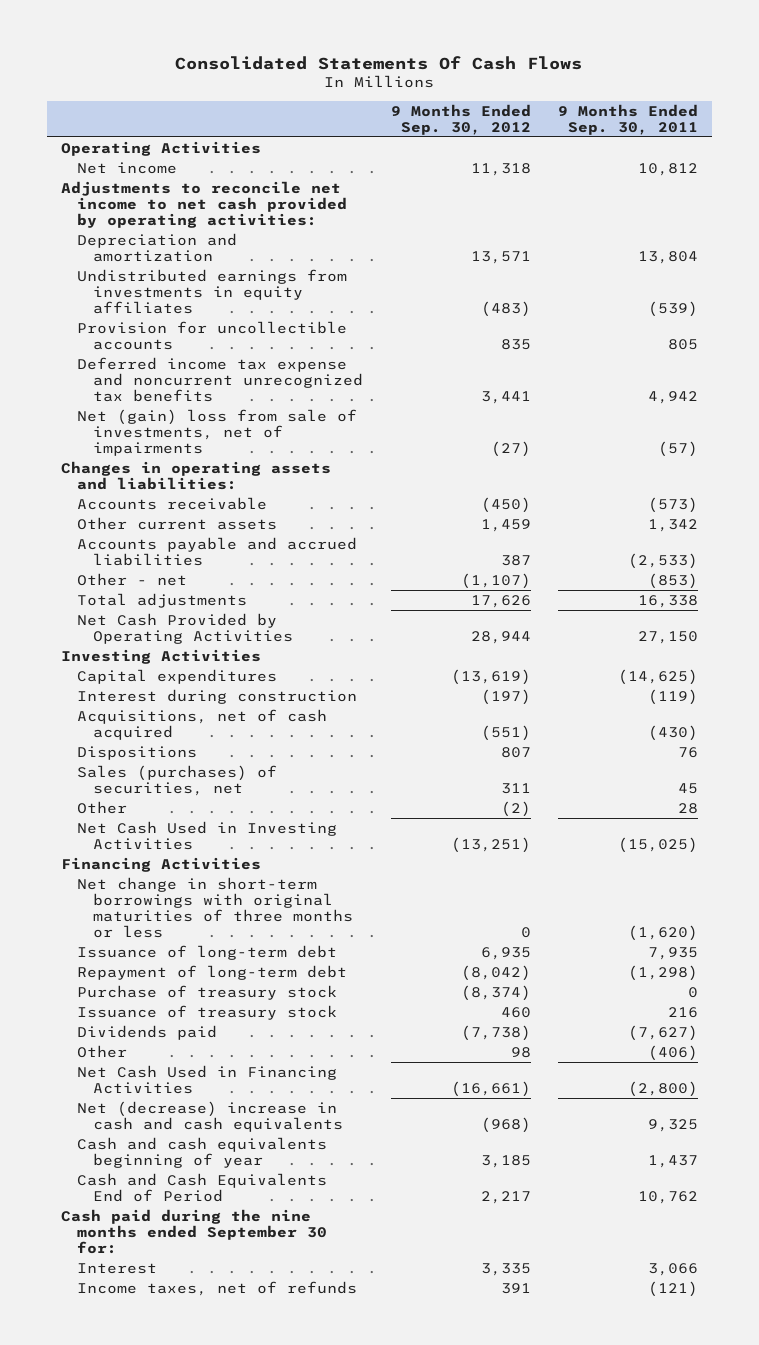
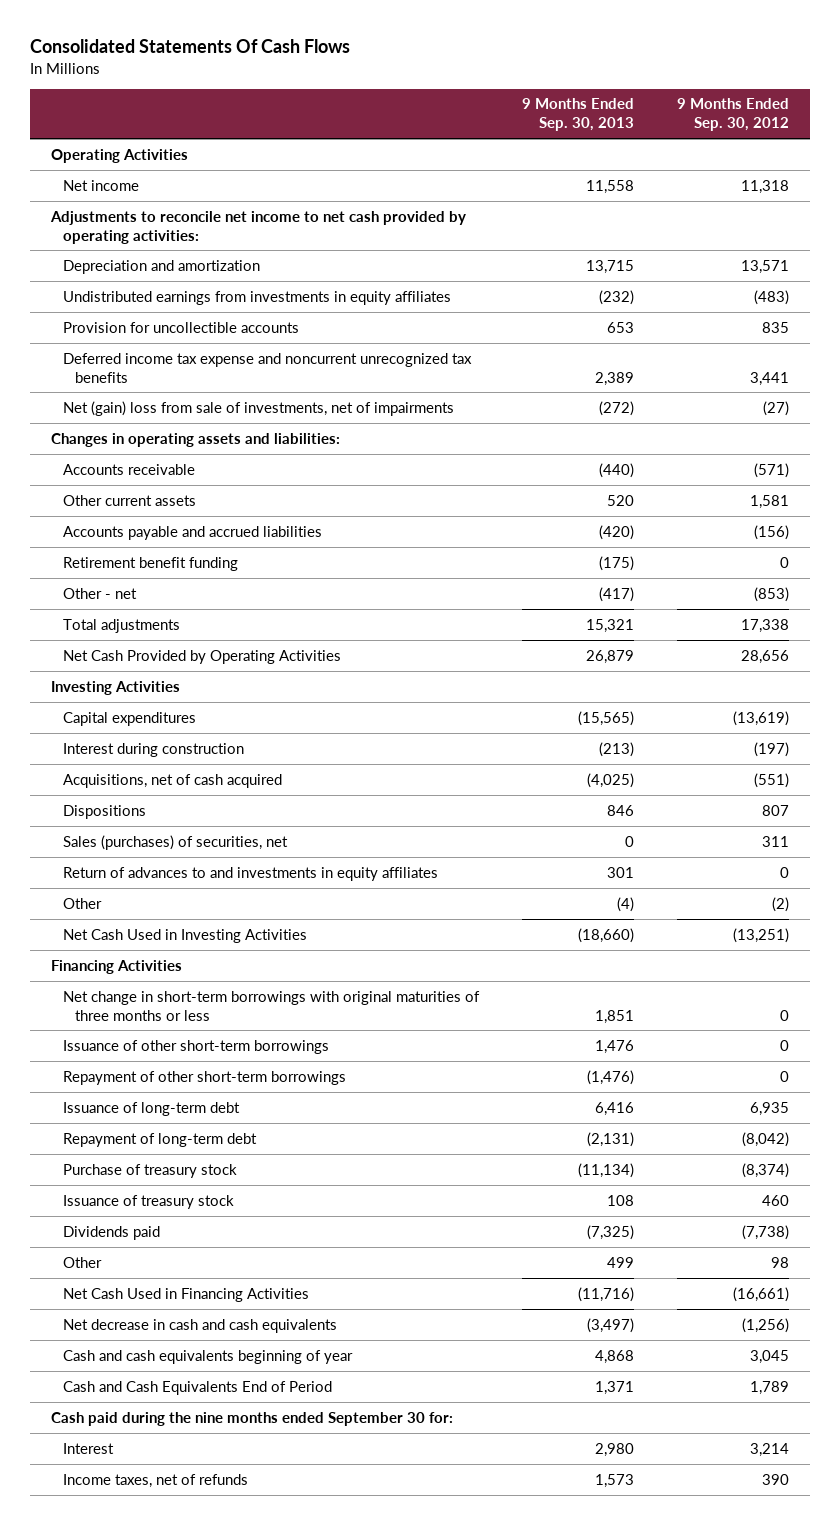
[557,103,698,135] 9 Months Ended Sep. 30, 2011 -> none
none -> [521,98,634,132] 9 Months Ended Sep. 30, 2013
[480,496,531,513] (450) -> [753,462,789,478] (571)
[480,518,531,532] 1,459 -> [749,494,789,509] 1,581
[500,554,531,566] 387 -> [753,524,789,540] (156)
none -> [63,556,239,571] Retirement benefit funding
[460,572,531,589] (1,107) -> [753,586,789,602] (853)
[470,594,531,608] 17,626 -> [740,618,789,633] 17,338
[470,630,531,644] 28,944 -> [740,649,789,664] 28,656
none -> [63,866,439,881] Return of advances to and investments in equity affiliates
none -> [63,1039,330,1054] Issuance of other short-term borrowings
none -> [63,1070,347,1085] Repayment of other short-term borrowings
[76,1100,344,1132] Net (decrease) increase in cash and cash equivalents -> [63,1318,338,1333] Net decrease in cash and cash equivalents
[480,1116,531,1133] (968) -> [741,1317,789,1333] (1,256)
[480,1154,531,1168] 3,185 -> [749,1349,789,1364] 3,045
[480,1190,531,1204] 2,217 -> [749,1380,789,1395] 1,789
[480,1262,531,1276] 3,335 -> [749,1442,789,1457] 3,214
[500,1282,531,1294] 391 -> [761,1473,789,1485] 390

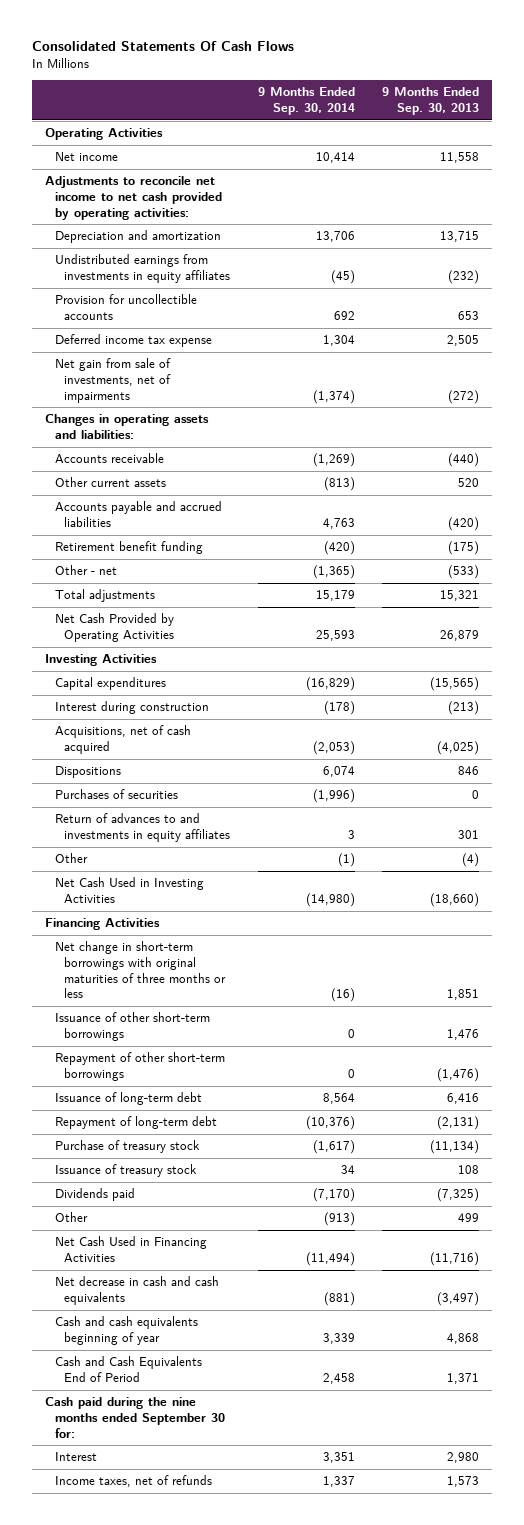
[676,98,789,132] 9 Months Ended Sep. 30, 2012 -> none
none -> [257,87,355,115] 9 Months Ended Sep. 30, 2014
[63,352,473,383] Deferred income tax expense and noncurrent unrecognized tax benefits -> [54,334,212,348] Deferred income tax expense
[594,371,634,386] 2,389 -> [446,335,479,347] 2,505
[63,400,455,416] Net (gain) loss from sale of investments, net of impairments -> [54,358,172,403] Net gain from sale of investments, net of impairments
[598,586,634,602] (417) -> [447,565,479,580] (533)
[63,834,289,850] Sales (purchases) of securities, net -> [54,789,178,800] Purchases of securities

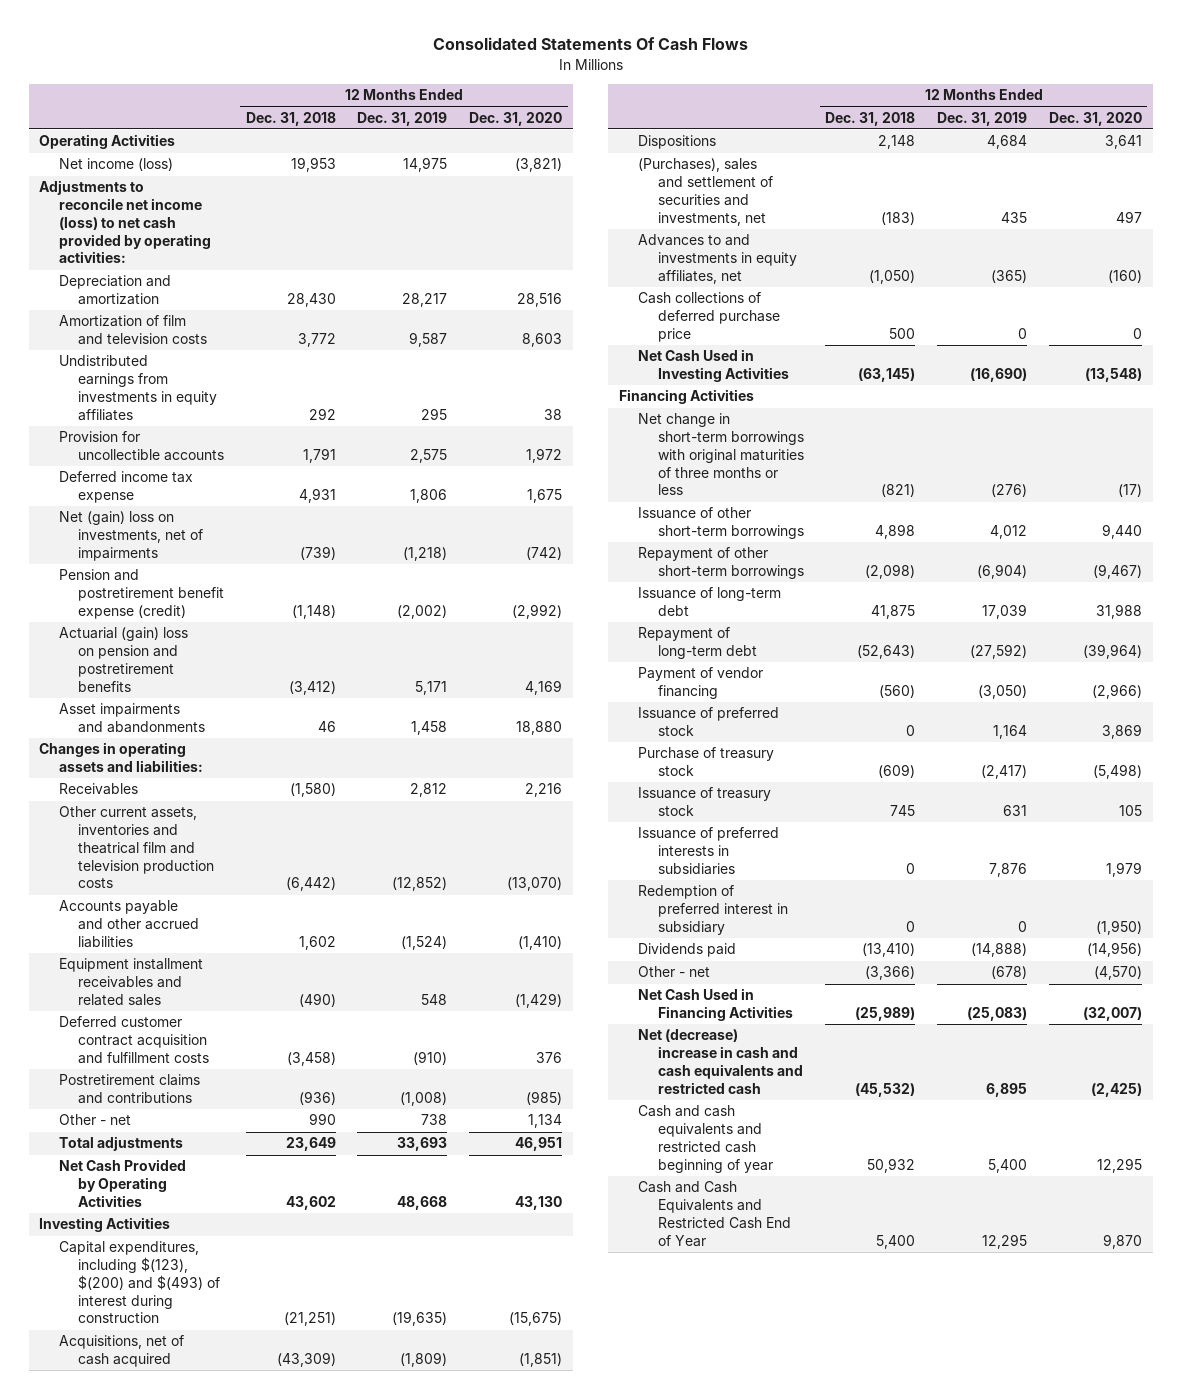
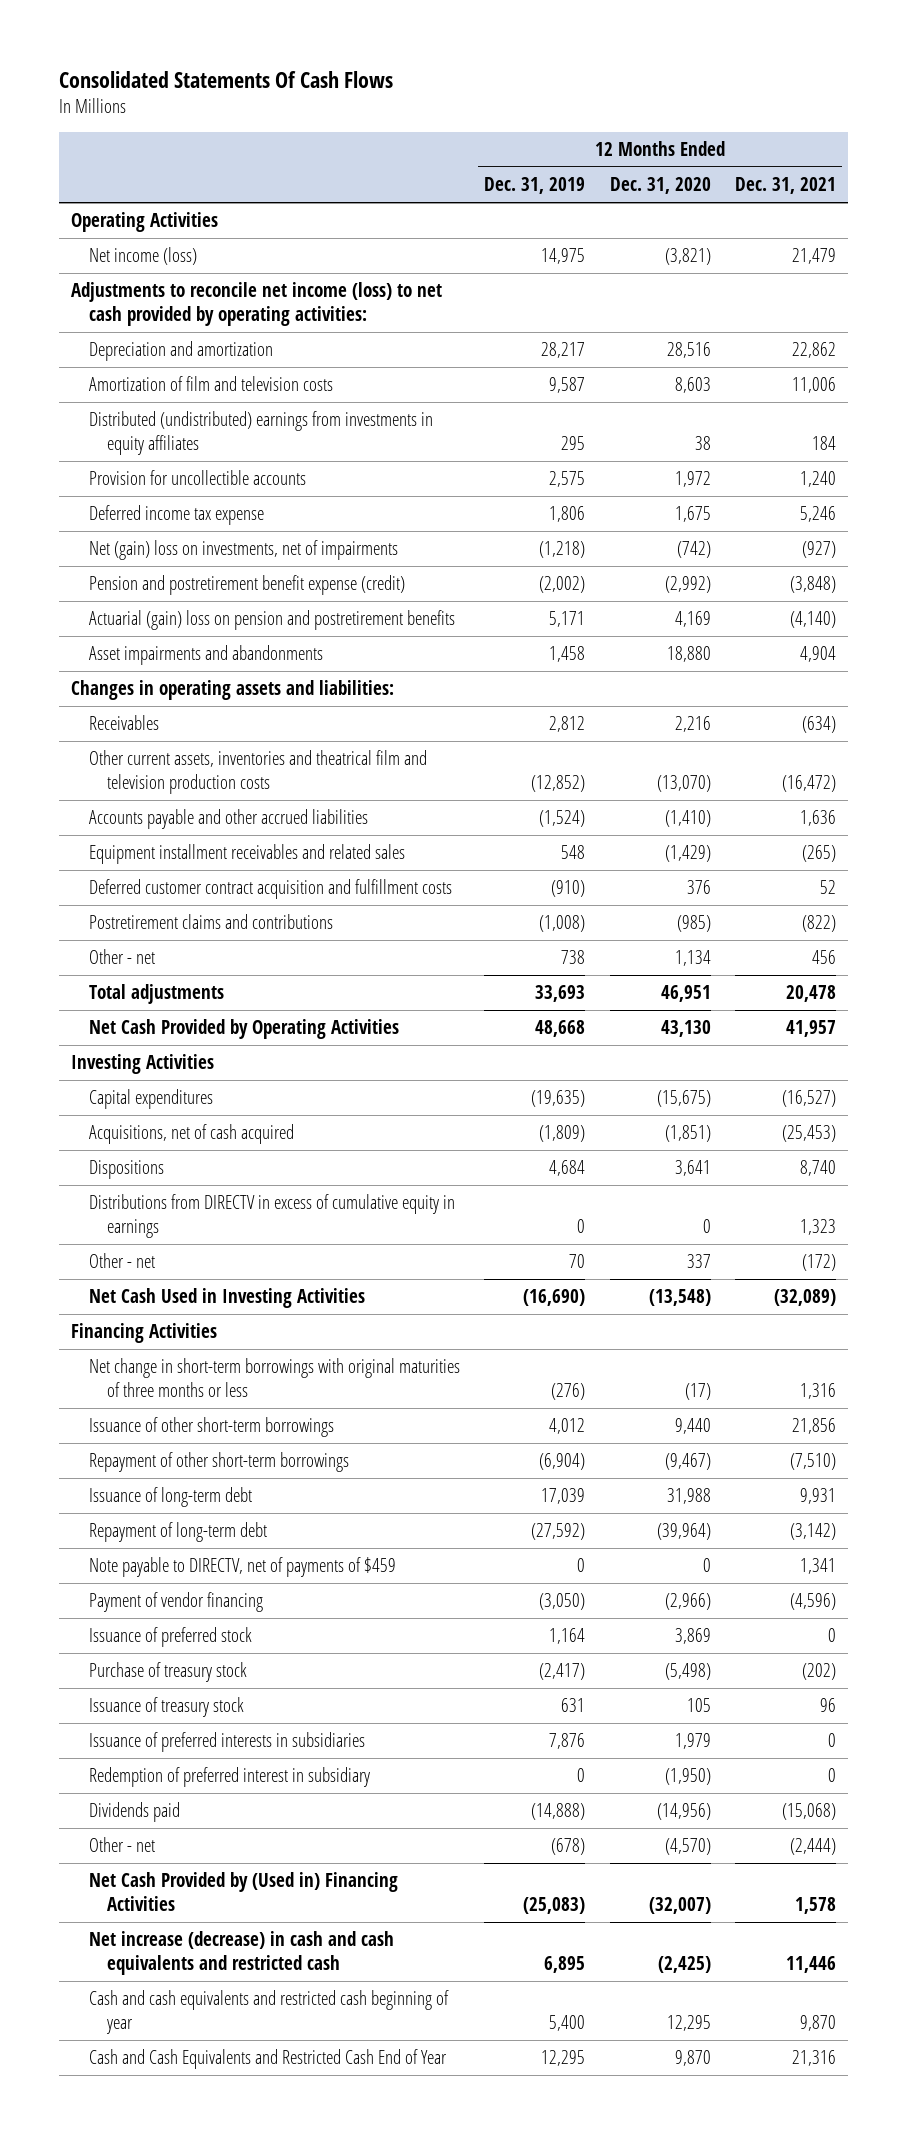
[245,111,336,126] Dec. 31, 2018 -> none
none -> [734,177,836,195] Dec. 31, 2021
[58,355,217,421] Undistributed earnings from investments in equity affiliates -> [88,411,433,455] Distributed (undistributed) earnings from investments in equity affiliates
[58,1241,220,1324] Capital expenditures, including $(123), $(200) and $(493) of interest during construction -> [88,1089,213,1110] Capital expenditures
[638,158,773,226] (Purchases), sales and settlement of securities and investments, net -> none
[638,234,797,284] Advances to and investments in equity affiliates, net -> none
[638,292,780,342] Cash collections of deferred purchase price -> none
none -> [88,1194,455,1238] Distributions from DIRECTV in excess of cumulative equity in earnings
none -> [88,1253,155,1269] Other - net
none -> [88,1557,396,1578] Note payable to DIRECTV, net of payments of $459
[638,988,793,1022] Net Cash Used in Financing Activities -> [88,1872,398,1911] Net Cash Provided by (Used in) Financing Activities
[638,1029,803,1094] Net (decrease) increase in cash and cash equivalents and restricted cash -> [88,1931,394,1975] Net increase (decrease) in cash and cash equivalents and restricted cash

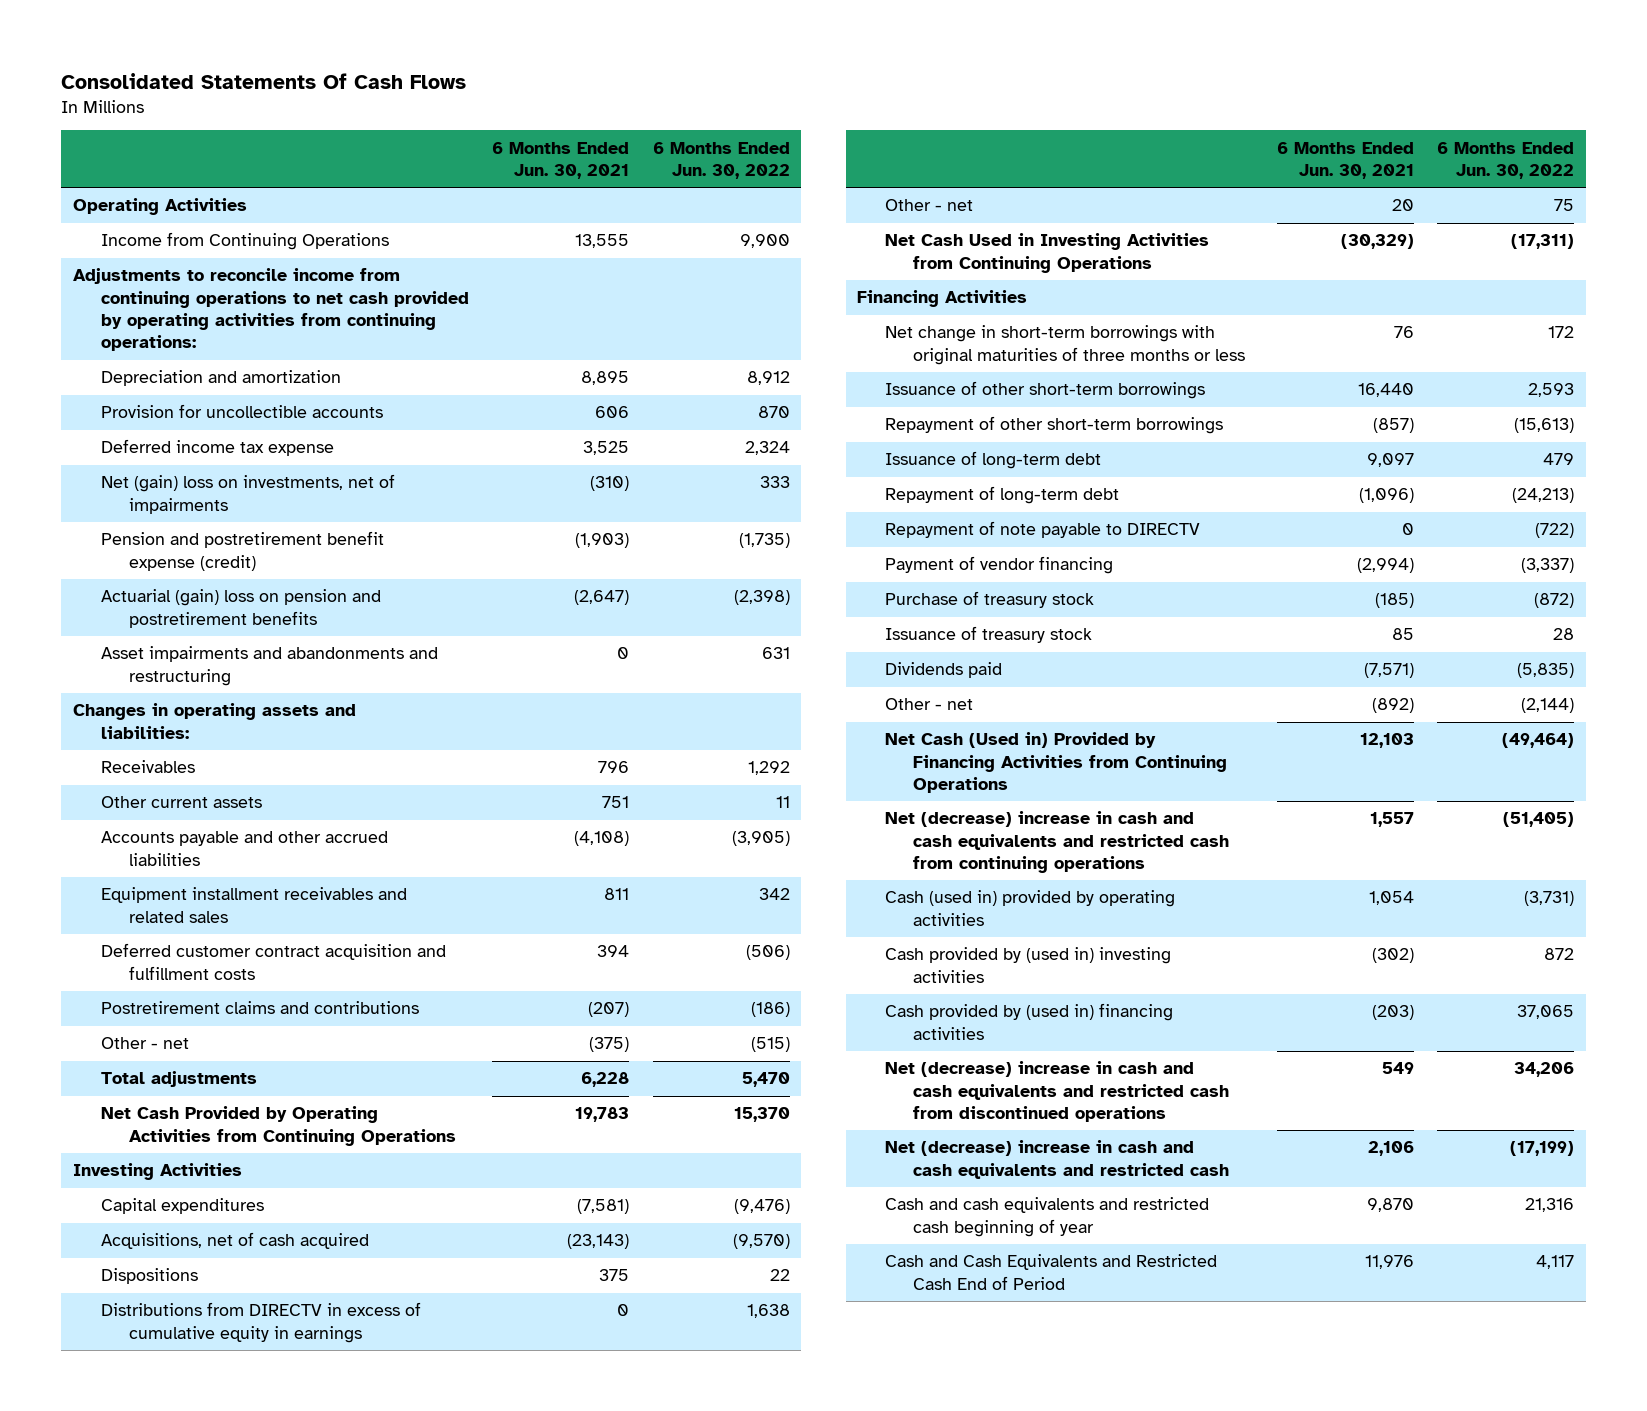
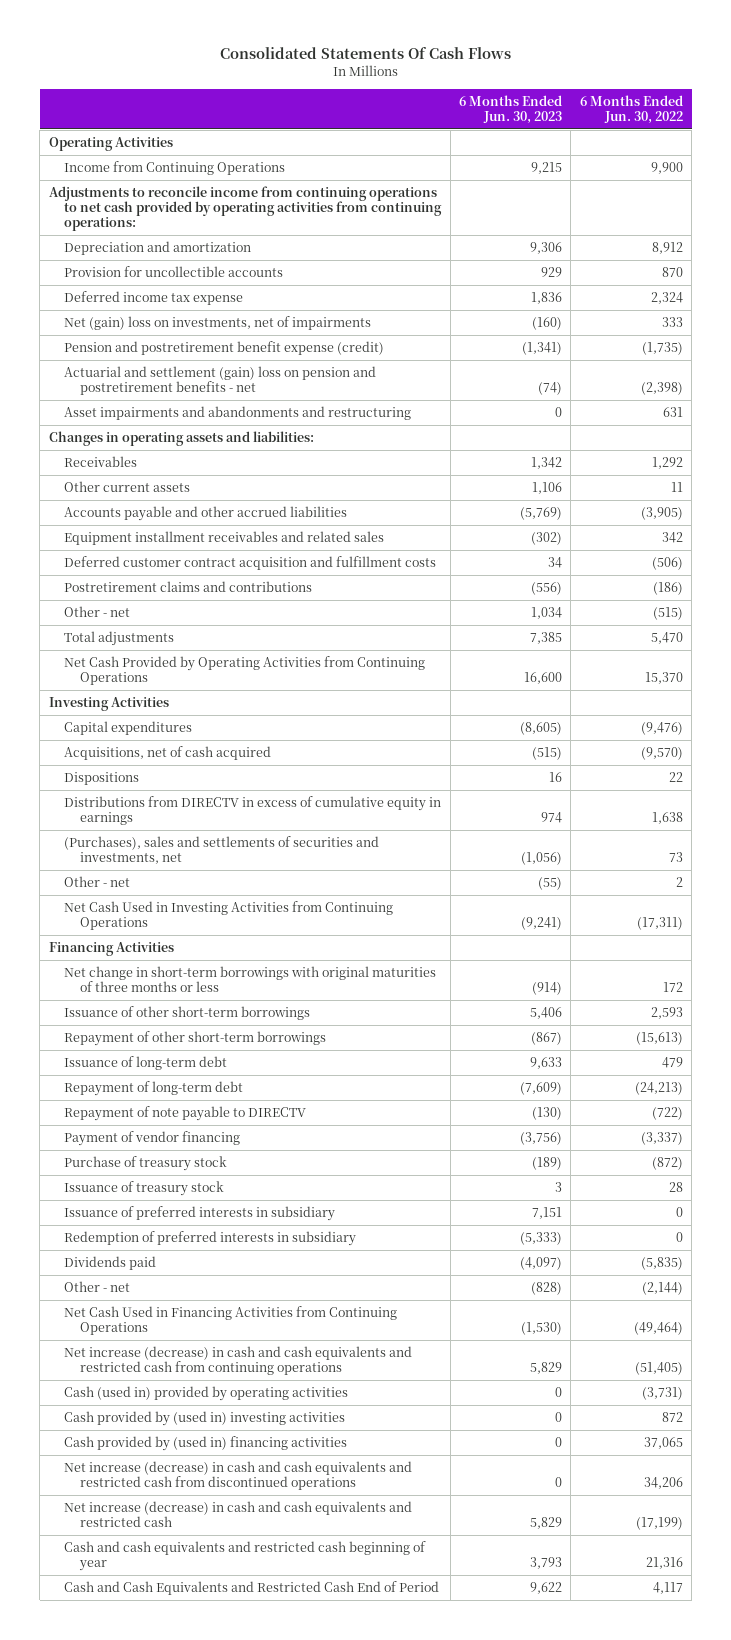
[492,141,630,180] 6 Months Ended Jun. 30, 2021 -> none
none -> [458,94,562,124] 6 Months Ended Jun. 30, 2023
[100,589,381,628] Actuarial (gain) loss on pension and postretirement benefits -> [64,365,377,396] Actuarial and settlement (gain) loss on pension and postretirement benefits - net
none -> [64,835,380,865] (Purchases), sales and settlements of securities and investments, net
[1554,199,1575,212] 75 -> [675,876,683,887] 2
none -> [64,1205,336,1221] Issuance of preferred interests in subsidiary
none -> [64,1230,357,1246] Redemption of preferred interests in subsidiary
[885,732,1228,793] Net Cash (Used in) Provided by Financing Activities from Continuing Operations -> [64,1305,398,1336] Net Cash Used in Financing Activities from Continuing Operations
[885,811,1230,873] Net (decrease) increase in cash and cash equivalents and restricted cash from continuing operations -> [64,1345,413,1376] Net increase (decrease) in cash and cash equivalents and restricted cash from continuing operations
[885,1061,1230,1122] Net (decrease) increase in cash and cash equivalents and restricted cash from discontinued operations -> [64,1460,413,1491] Net increase (decrease) in cash and cash equivalents and restricted cash from discontinued operations
[885,1140,1230,1179] Net (decrease) increase in cash and cash equivalents and restricted cash -> [64,1500,413,1528] Net increase (decrease) in cash and cash equivalents and restricted cash

